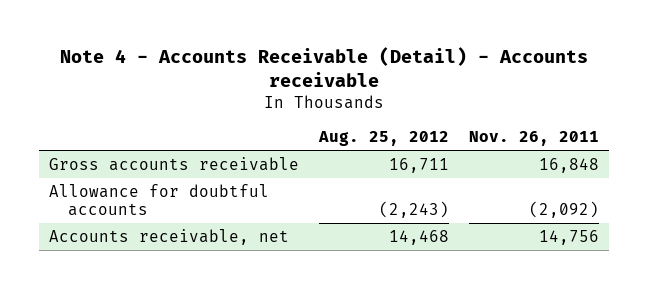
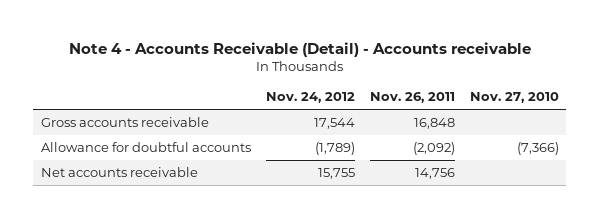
[317,131,449,147] Aug. 25, 2012 -> none
none -> [265,91,355,103] Nov. 24, 2012
none -> [469,91,559,103] Nov. 27, 2010
[48,228,289,245] Accounts receivable, net -> [40,167,198,178] Net accounts receivable

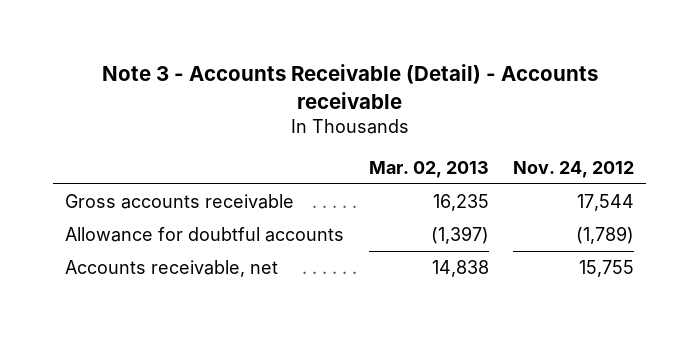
[68,41,531,57] Note 4 - Accounts Receivable (Detail) - Accounts receivable -> [101,64,598,109] Note 3 - Accounts Receivable (Detail) - Accounts receivable
[369,91,455,103] Nov. 26, 2011 -> none
[469,91,559,103] Nov. 27, 2010 -> none
none -> [368,160,489,178] Mar. 02, 2013
[40,167,198,178] Net accounts receivable -> [65,260,279,278] Accounts receivable, net

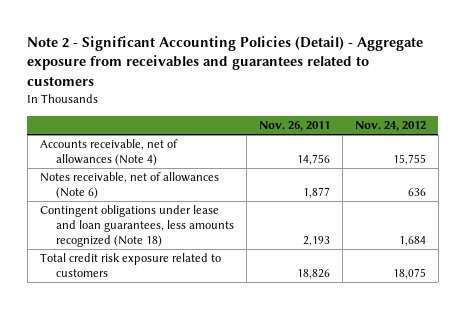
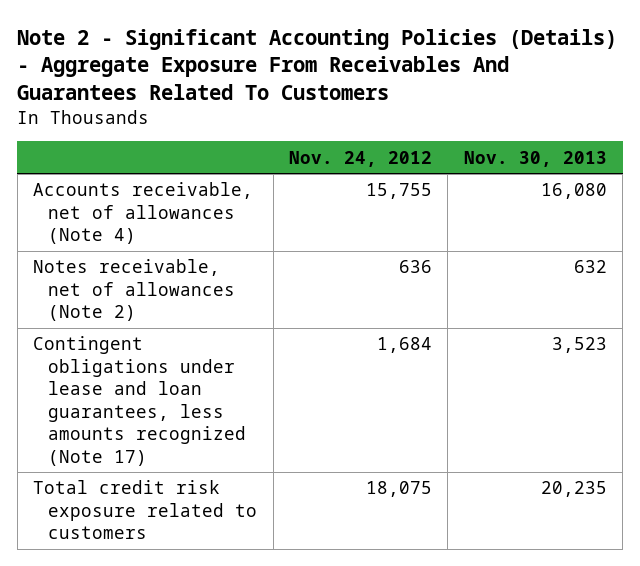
[27,35,424,86] Note 2 - Significant Accounting Policies (Detail) - Aggregate exposure from receivables and guarantees related to customers -> [17,28,618,100] Note 2 - Significant Accounting Policies (Details) - Aggregate Exposure From Receivables And Guarantees Related To Customers
[259,120,331,131] Nov. 26, 2011 -> none
none -> [463,150,607,167] Nov. 30, 2013
[39,172,219,200] Notes receivable, net of allowances (Note 6) -> [33,259,236,322] Notes receivable, net of allowances (Note 2)
[39,205,235,247] Contingent obligations under lease and loan guarantees, less amounts recognized (Note 18) -> [33,336,247,466] Contingent obligations under lease and loan guarantees, less amounts recognized (Note 17)

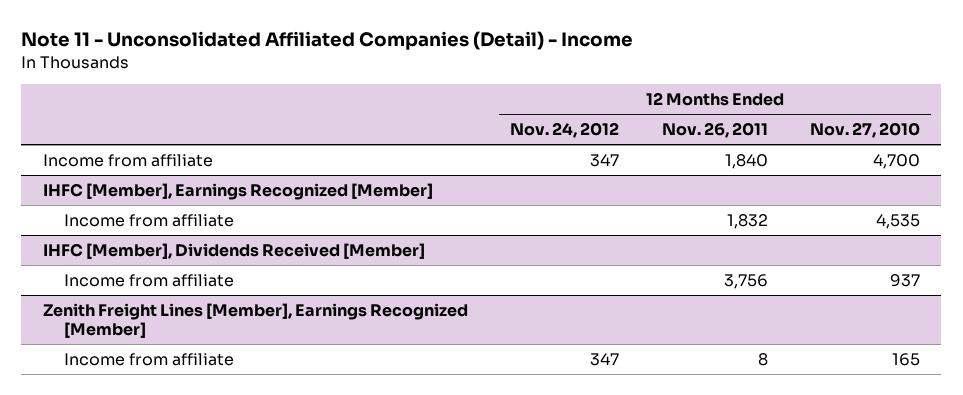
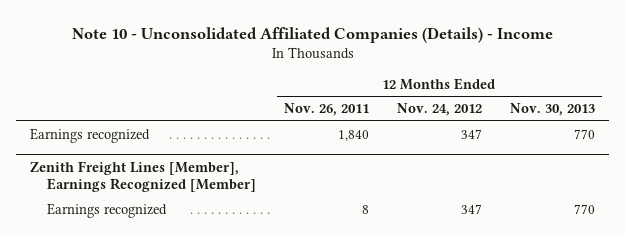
[21,31,634,51] Note 11 - Unconsolidated Affiliated Companies (Detail) - Income -> [71,26,553,43] Note 10 - Unconsolidated Affiliated Companies (Details) - Income
[810,122,921,139] Nov. 27, 2010 -> none
none -> [509,103,595,117] Nov. 30, 2013
[42,182,433,200] IHFC [Member], Earnings Recognized [Member] -> none
[64,213,235,227] Income from affiliate -> none
[42,242,425,259] IHFC [Member], Dividends Received [Member] -> none
[64,273,235,287] Income from affiliate -> none
[42,153,213,167] Income from affiliate -> [30,127,151,143] Earnings recognized
[64,352,235,366] Income from affiliate -> [47,202,168,218] Earnings recognized

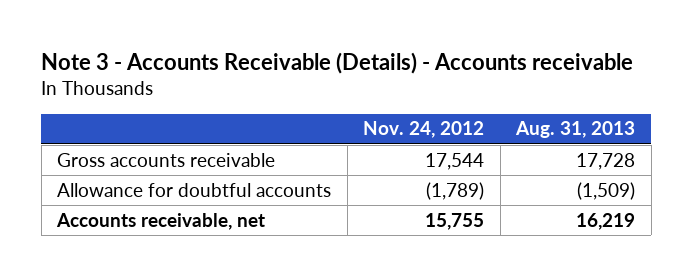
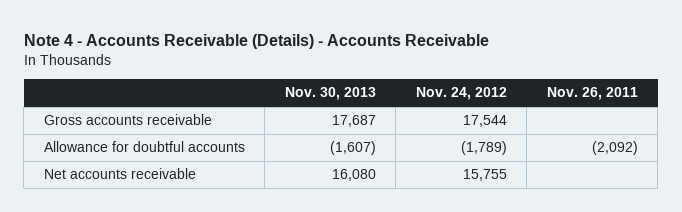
[41,52,634,75] Note 3 - Accounts Receivable (Details) - Accounts receivable -> [23,33,489,49] Note 4 - Accounts Receivable (Details) - Accounts Receivable
[515,121,636,139] Aug. 31, 2013 -> none
none -> [284,87,376,101] Nov. 30, 2013
none -> [546,87,638,101] Nov. 26, 2011
[56,212,266,230] Accounts receivable, net -> [43,168,196,180] Net accounts receivable

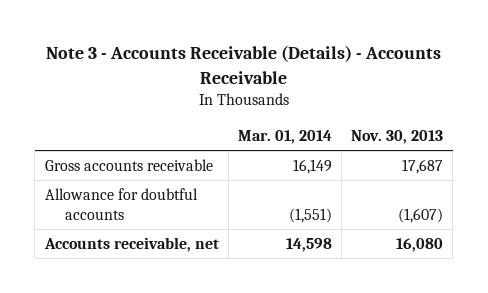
[23,33,489,49] Note 4 - Accounts Receivable (Details) - Accounts Receivable -> [45,45,441,84] Note 3 - Accounts Receivable (Details) - Accounts Receivable
[415,87,507,101] Nov. 24, 2012 -> none
[546,87,638,101] Nov. 26, 2011 -> none
none -> [237,129,332,144] Mar. 01, 2014
[43,168,196,180] Net accounts receivable -> [43,237,219,253] Accounts receivable, net

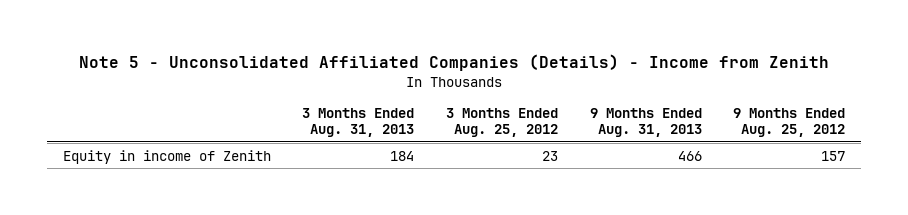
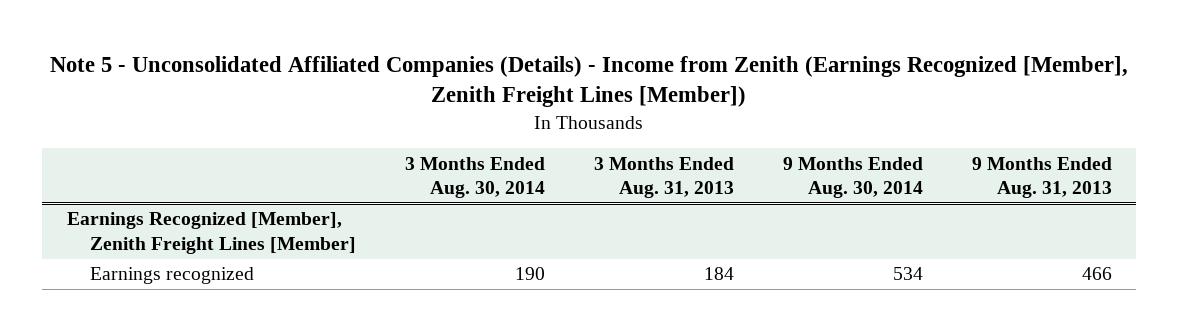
[79,54,830,72] Note 5 - Unconsolidated Affiliated Companies (Details) - Income from Zenith -> [50,56,1129,108] Note 5 - Unconsolidated Affiliated Companies (Details) - Income from Zenith (Earnings Recognized [Member], Zenith Freight Lines [Member])
[446,108,559,138] 3 Months Ended Aug. 25, 2012 -> none
[733,108,846,138] 9 Months Ended Aug. 25, 2012 -> none
none -> [405,156,546,198] 3 Months Ended Aug. 30, 2014
none -> [782,156,923,198] 9 Months Ended Aug. 30, 2014
none -> [66,212,357,254] Earnings Recognized [Member], Zenith Freight Lines [Member]
[62,149,271,164] Equity in income of Zenith -> [90,267,255,285] Earnings recognized

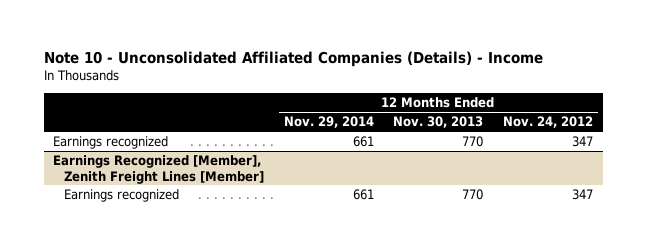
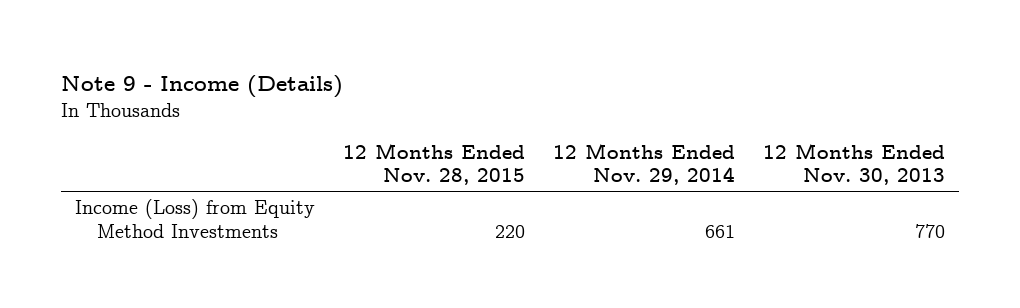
[43,51,543,68] Note 10 - Unconsolidated Affiliated Companies (Details) - Income -> [61,75,344,99] Note 9 - Income (Details)
[503,116,594,129] Nov. 24, 2012 -> none
none -> [343,143,526,186] 12 Months Ended Nov. 28, 2015
[53,155,265,184] Earnings Recognized [Member], Zenith Freight Lines [Member] -> none
[64,189,180,203] Earnings recognized -> none
[53,136,169,150] Earnings recognized -> [75,199,316,238] Income (Loss) from Equity Method Investments

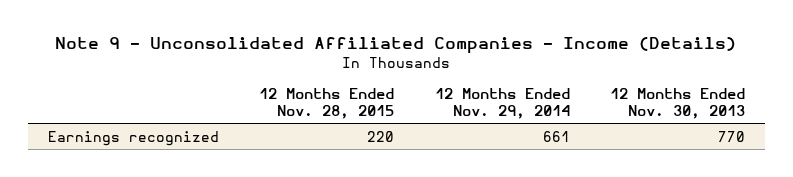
[61,75,344,99] Note 9 - Income (Details) -> [55,36,737,54] Note 9 - Unconsolidated Affiliated Companies - Income (Details)
[75,199,316,238] Income (Loss) from Equity Method Investments -> [47,130,219,146] Earnings recognized

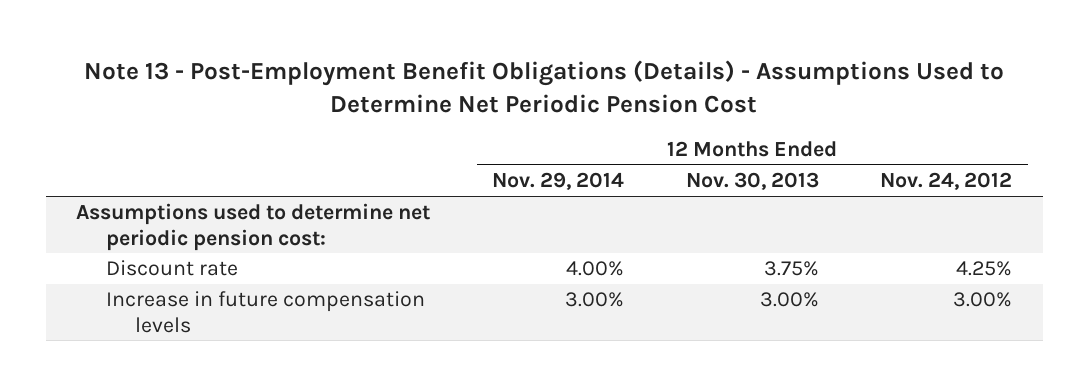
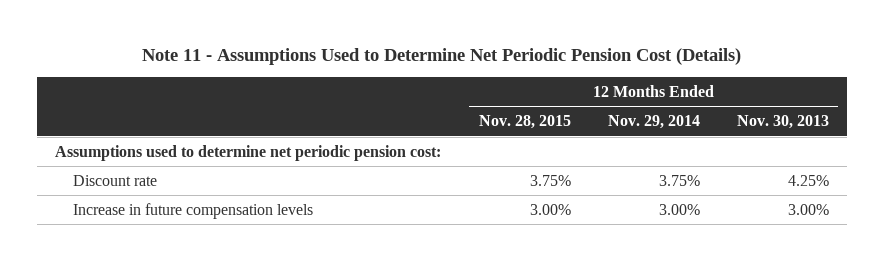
[84,59,1005,114] Note 13 - Post-Employment Benefit Obligations (Details) - Assumptions Used to Determine Net Periodic Pension Cost -> [142,48,742,66] Note 11 - Assumptions Used to Determine Net Periodic Pension Cost (Details)
[880,172,1013,191] Nov. 24, 2012 -> none
none -> [478,115,571,130] Nov. 28, 2015
[566,261,625,277] 4.00% -> [658,174,700,186] 3.75%
[763,261,819,277] 3.75% -> [787,174,829,186] 4.25%

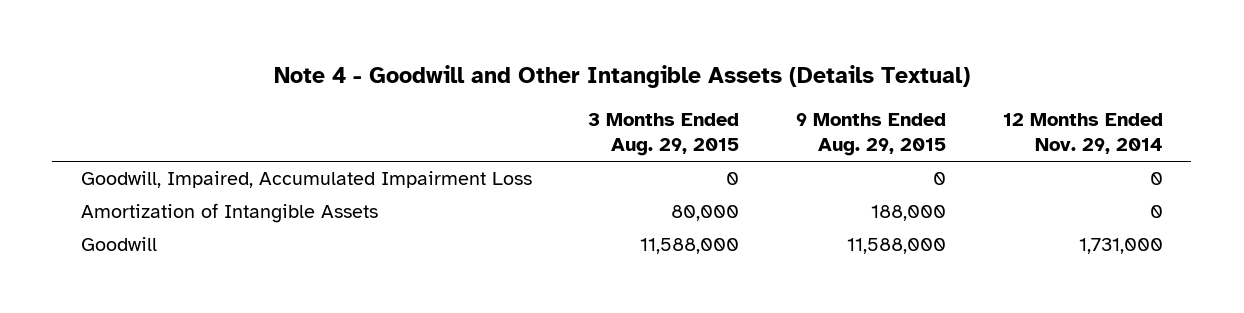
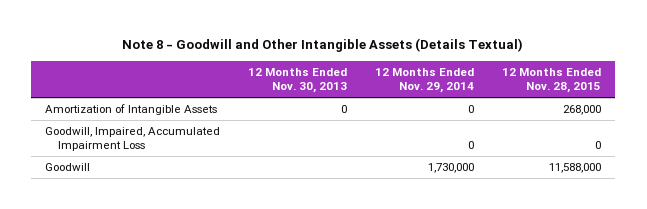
[273,65,970,89] Note 4 - Goodwill and Other Intangible Assets (Details Textual) -> [122,38,524,53] Note 8 - Goodwill and Other Intangible Assets (Details Textual)
[588,113,740,157] 3 Months Ended Aug. 29, 2015 -> none
[796,113,947,157] 9 Months Ended Aug. 29, 2015 -> none
none -> [248,67,348,94] 12 Months Ended Nov. 30, 2013
none -> [502,67,602,94] 12 Months Ended Nov. 28, 2015
[80,171,532,189] Goodwill, Impaired, Accumulated Impairment Loss -> [45,127,221,152] Goodwill, Impaired, Accumulated Impairment Loss
[1078,238,1163,255] 1,731,000 -> [428,163,475,174] 1,730,000

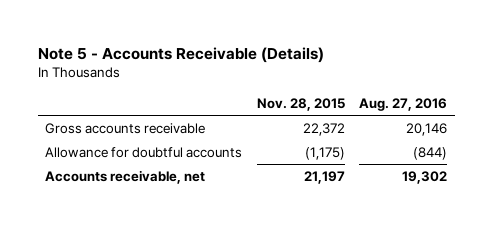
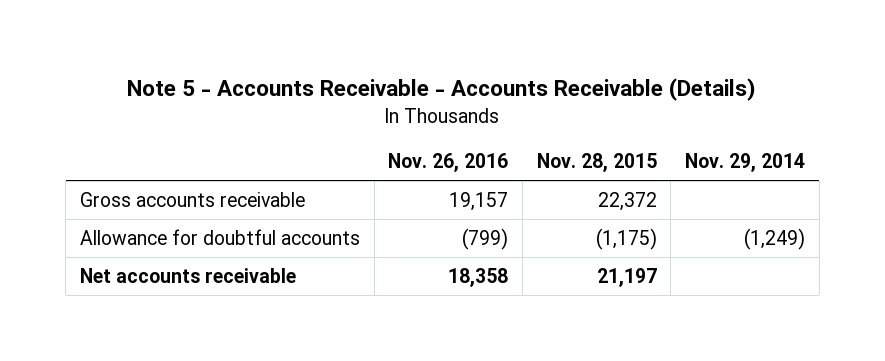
[38,47,325,64] Note 5 - Accounts Receivable (Details) -> [127,78,757,102] Note 5 - Accounts Receivable - Accounts Receivable (Details)
[359,97,448,111] Aug. 27, 2016 -> none
none -> [388,153,509,173] Nov. 26, 2016
none -> [684,153,805,173] Nov. 29, 2014
[45,169,206,184] Accounts receivable, net -> [79,267,296,283] Net accounts receivable

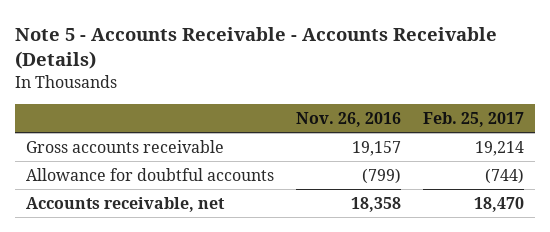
[536,153,657,173] Nov. 28, 2015 -> none
[684,153,805,173] Nov. 29, 2014 -> none
none -> [422,111,524,127] Feb. 25, 2017
[79,267,296,283] Net accounts receivable -> [26,196,226,212] Accounts receivable, net

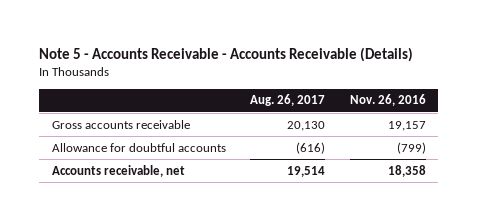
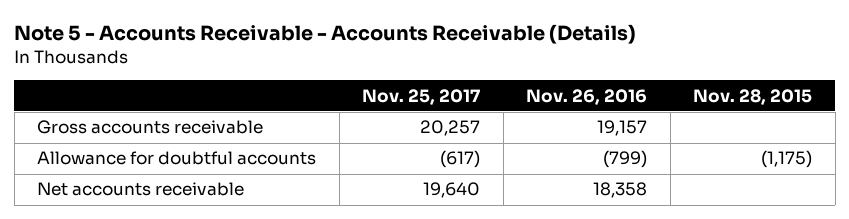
[250,94,326,107] Aug. 26, 2017 -> none
none -> [362,88,481,105] Nov. 25, 2017
none -> [693,88,813,105] Nov. 28, 2015
[51,164,185,177] Accounts receivable, net -> [37,182,245,197] Net accounts receivable

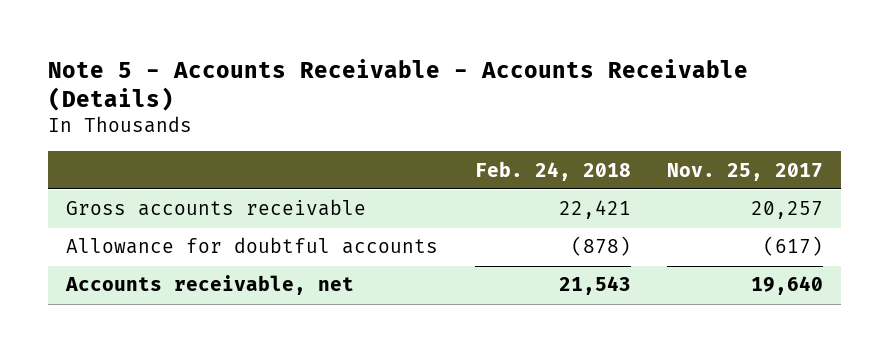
[526,88,648,105] Nov. 26, 2016 -> none
[693,88,813,105] Nov. 28, 2015 -> none
none -> [474,160,631,181] Feb. 24, 2018
[37,182,245,197] Net accounts receivable -> [65,275,355,296] Accounts receivable, net

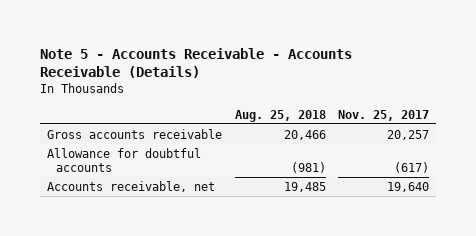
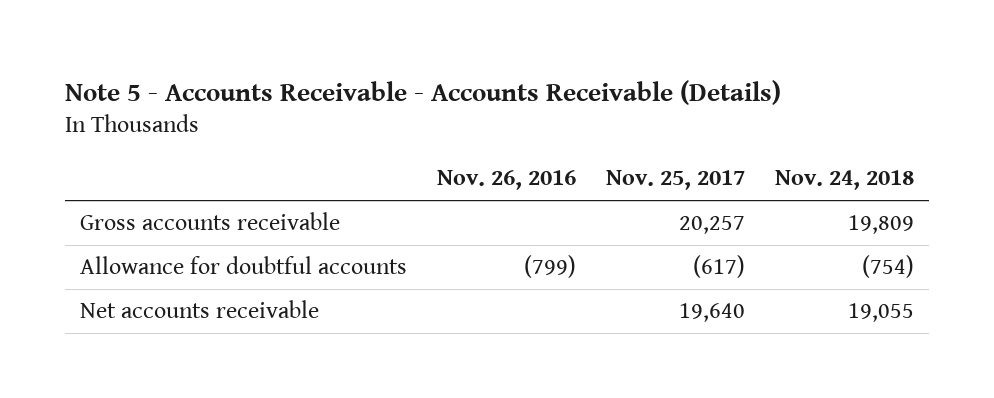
[234,109,326,122] Aug. 25, 2018 -> none
none -> [436,170,576,191] Nov. 26, 2016
none -> [774,170,914,191] Nov. 24, 2018
[46,180,215,192] Accounts receivable, net -> [79,300,319,319] Net accounts receivable

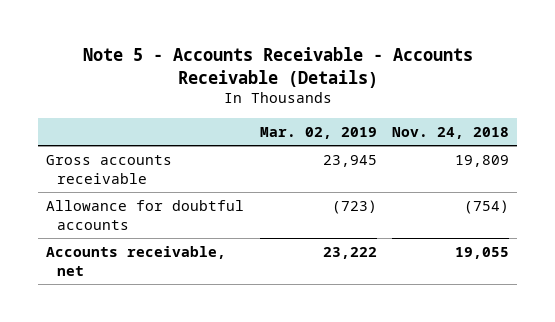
[436,170,576,191] Nov. 26, 2016 -> none
[605,170,745,191] Nov. 25, 2017 -> none
none -> [259,126,377,139] Mar. 02, 2019
[79,300,319,319] Net accounts receivable -> [45,245,226,276] Accounts receivable, net

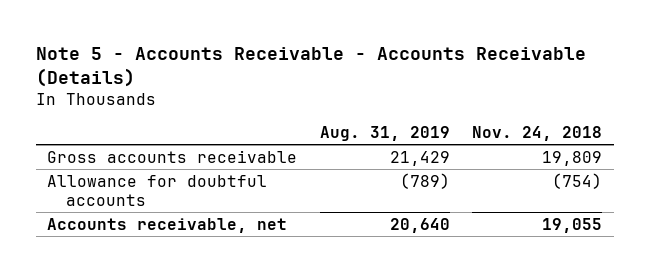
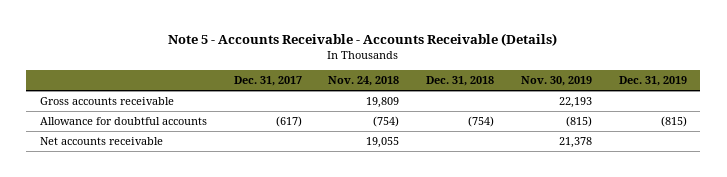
[319,126,450,142] Aug. 31, 2019 -> none
none -> [233,76,302,87] Dec. 31, 2017
none -> [426,76,495,87] Dec. 31, 2018
none -> [521,76,593,87] Nov. 30, 2019
none -> [618,76,687,87] Dec. 31, 2019
[46,217,287,233] Accounts receivable, net -> [39,137,163,146] Net accounts receivable

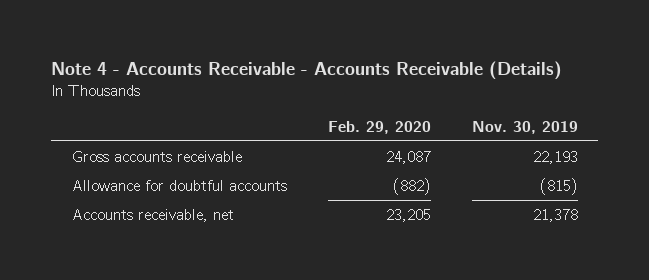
[168,32,558,46] Note 5 - Accounts Receivable - Accounts Receivable (Details) -> [51,61,563,81] Note 4 - Accounts Receivable - Accounts Receivable (Details)
[233,76,302,87] Dec. 31, 2017 -> none
[328,76,400,87] Nov. 24, 2018 -> none
[426,76,495,87] Dec. 31, 2018 -> none
[618,76,687,87] Dec. 31, 2019 -> none
none -> [327,120,431,134] Feb. 29, 2020
[39,137,163,146] Net accounts receivable -> [71,208,234,222] Accounts receivable, net

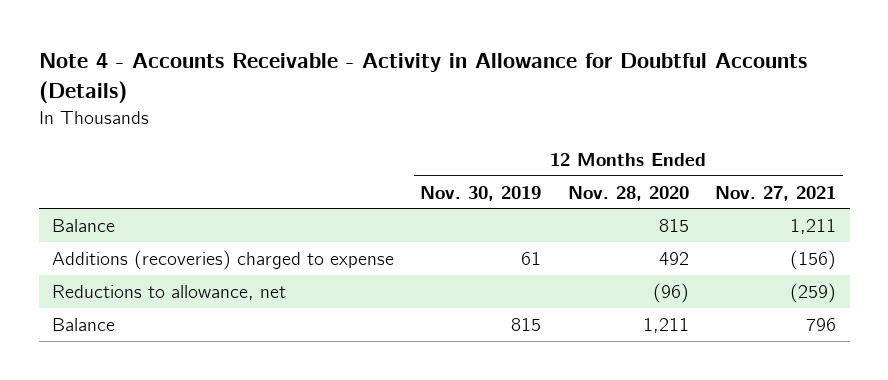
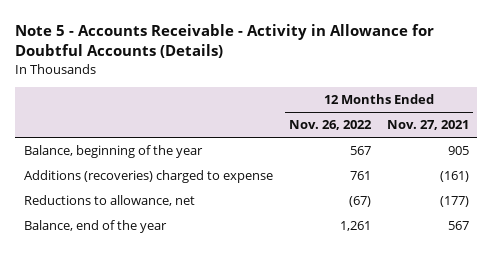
[38,53,807,104] Note 4 - Accounts Receivable - Activity in Allowance for Doubtful Accounts (Details) -> [15,23,435,59] Note 5 - Accounts Receivable - Activity in Allowance for Doubtful Accounts (Details)
[420,185,542,201] Nov. 30, 2019 -> none
[567,185,689,201] Nov. 28, 2020 -> none
none -> [288,120,372,131] Nov. 26, 2022
[51,218,115,232] Balance -> [23,145,203,159] Balance, beginning of the year
[790,218,837,234] 1,211 -> [448,146,470,156] 905
[790,249,837,270] (156) -> [440,171,470,183] (161)
[790,282,837,303] (259) -> [440,196,470,208] (177)
[51,317,115,331] Balance -> [23,220,167,234] Balance, end of the year
[806,317,837,331] 796 -> [448,221,470,231] 567

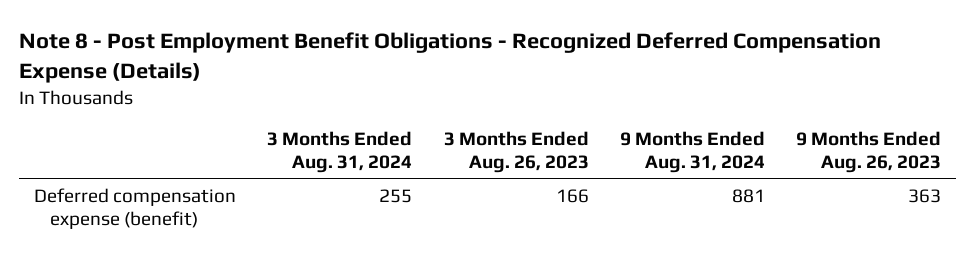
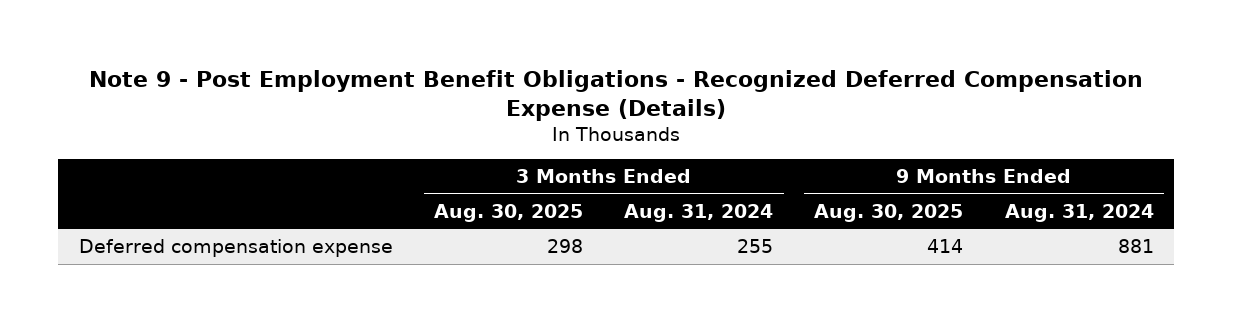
[18,32,881,83] Note 8 - Post Employment Benefit Obligations - Recognized Deferred Compensation Expense (Details) -> [89,70,1144,121] Note 9 - Post Employment Benefit Obligations - Recognized Deferred Compensation Expense (Details)
[443,131,589,174] 3 Months Ended Aug. 26, 2023 -> none
[795,131,941,174] 9 Months Ended Aug. 26, 2023 -> none
none -> [434,203,584,222] Aug. 30, 2025
none -> [814,203,964,222] Aug. 30, 2025
[34,187,237,229] Deferred compensation expense (benefit) -> [78,239,393,258] Deferred compensation expense

